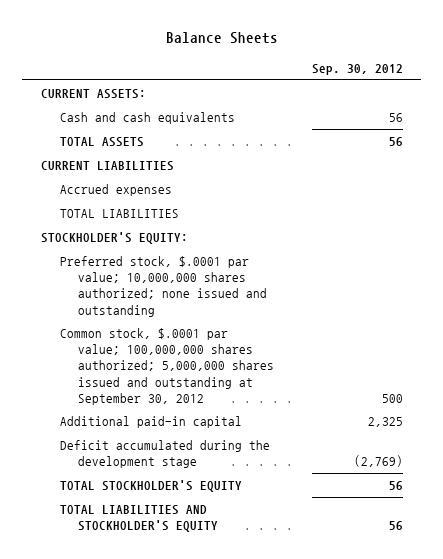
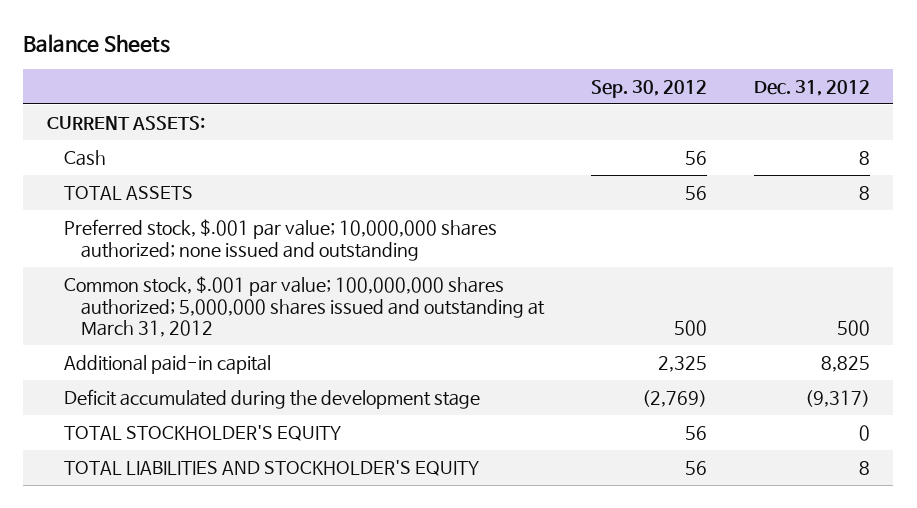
none -> [753,79,870,96] Dec. 31, 2012
[59,112,235,125] Cash and cash equivalents -> [64,149,107,166] Cash
[40,161,174,172] CURRENT LIABILITIES -> none
[59,184,172,197] Accrued expenses -> none
[59,209,179,219] TOTAL LIABILITIES -> none
[40,232,188,245] STOCKHOLDER'S EQUITY: -> none
[59,256,268,317] Preferred stock, $.0001 par value; 10,000,000 shares authorized; none issued and outstanding -> [64,218,498,261] Preferred stock, $.001 par value; 10,000,000 shares authorized; none issued and outstanding
[59,328,275,405] Common stock, $.0001 par value; 100,000,000 shares authorized; 5,000,000 shares issued and outstanding at September 30, 2012 -> [64,275,546,338] Common stock, $.001 par value; 100,000,000 shares authorized; 5,000,000 shares issued and outstanding at March 31, 2012

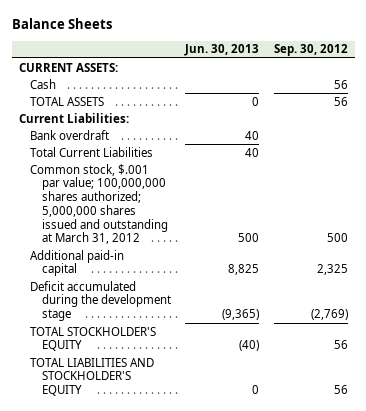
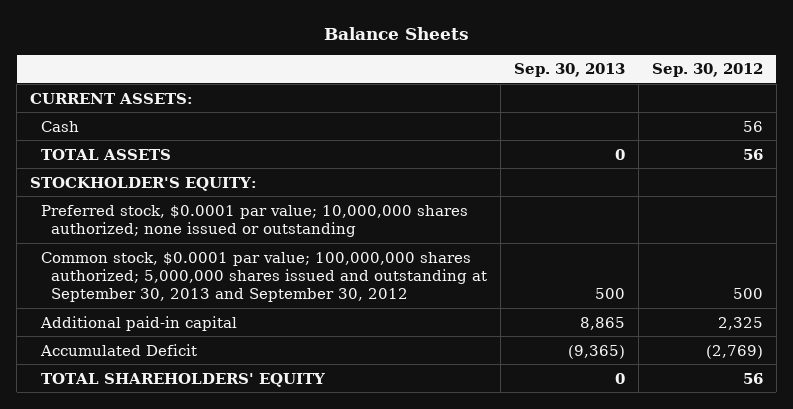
[184,44,260,57] Jun. 30, 2013 -> none
none -> [513,63,625,78] Sep. 30, 2013
[18,112,129,123] Current Liabilities: -> none
[30,129,110,140] Bank overdraft -> none
[30,146,154,157] Total Current Liabilities -> none
none -> [30,176,258,191] STOCKHOLDER'S EQUITY:
none -> [40,204,468,238] Preferred stock, $0.0001 par value; 10,000,000 shares authorized; none issued or outstanding
[30,163,169,245] Common stock, $.001 par value; 100,000,000 shares authorized; 5,000,000 shares issued and outstanding at March 31, 2012 -> [40,251,488,303] Common stock, $0.0001 par value; 100,000,000 shares authorized; 5,000,000 shares issued and outstanding at September 30, 2013 and September 30, 2012
[30,357,155,397] TOTAL LIABILITIES AND STOCKHOLDER'S EQUITY -> none
[30,280,172,322] Deficit accumulated during the development stage -> [39,343,197,356] Accumulated Deficit
[30,326,157,352] TOTAL STOCKHOLDER'S EQUITY -> [40,372,325,387] TOTAL SHAREHOLDERS' EQUITY

